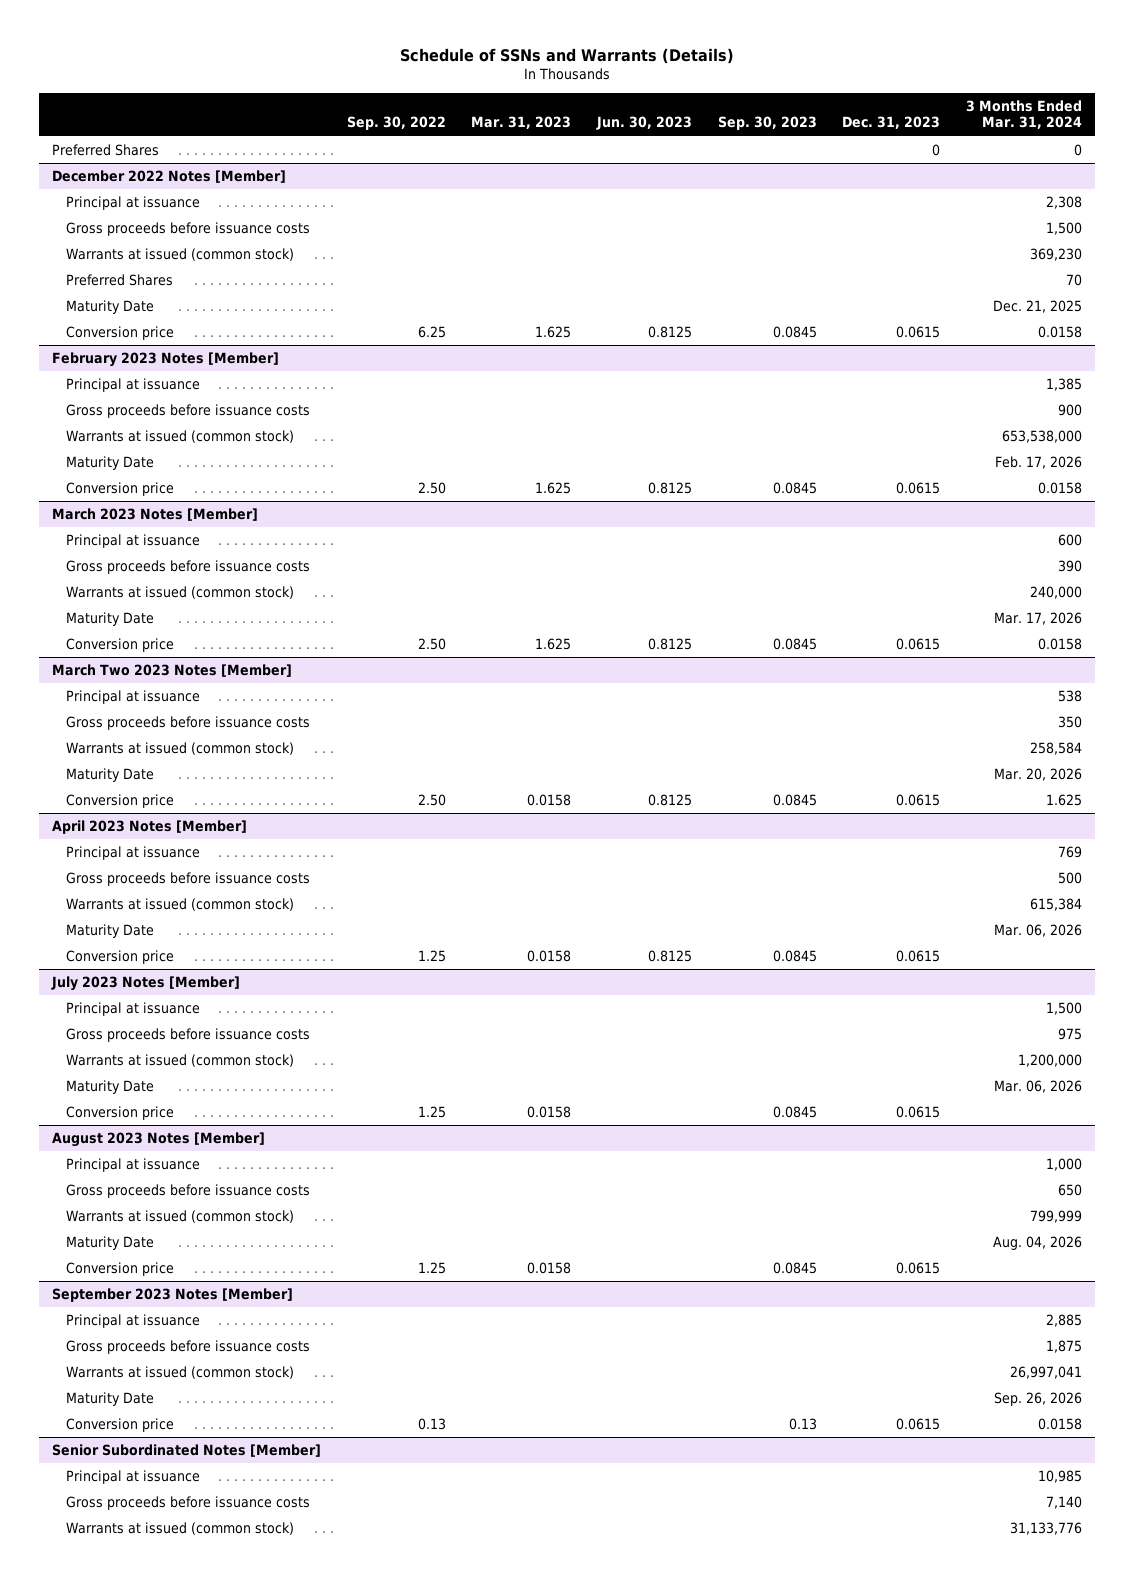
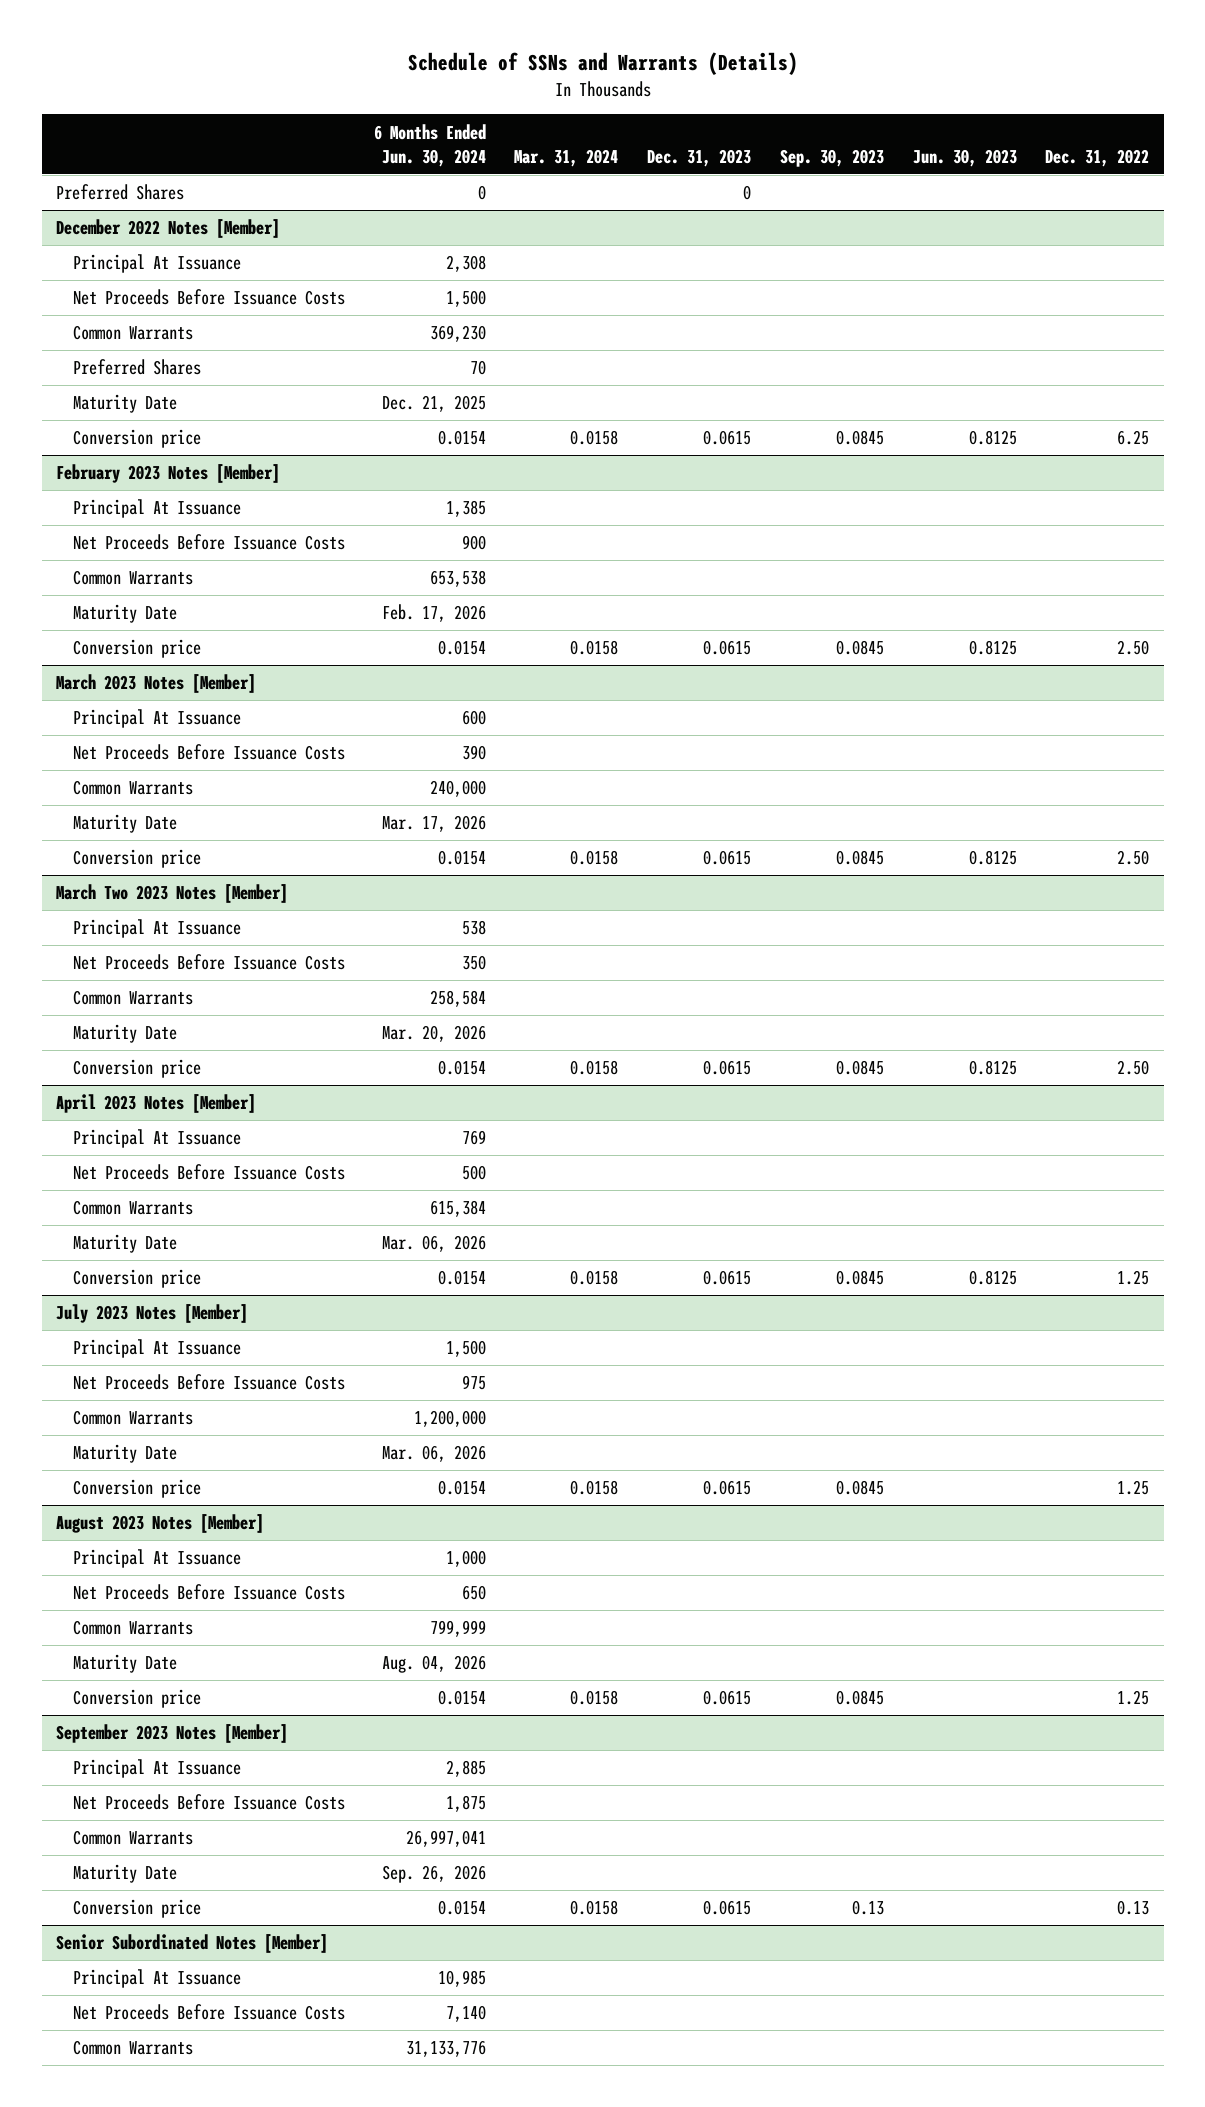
[346,116,446,131] Sep. 30, 2022 -> none
[471,116,572,130] Mar. 31, 2023 -> none
[965,100,1082,130] 3 Months Ended Mar. 31, 2024 -> none
none -> [373,123,486,167] 6 Months Ended Jun. 30, 2024
none -> [514,148,619,167] Mar. 31, 2024
none -> [1045,148,1150,167] Dec. 31, 2022
[65,196,200,211] Principal at issuance -> [73,254,242,274] Principal At Issuance
[65,222,310,237] Gross proceeds before issuance costs -> [73,289,346,306] Net Proceeds Before Issuance Costs
[65,248,294,262] Warrants at issued (common stock) -> [73,325,194,341] Common Warrants
[65,378,200,393] Principal at issuance -> [73,499,242,519] Principal At Issuance
[65,404,310,419] Gross proceeds before issuance costs -> [73,534,346,551] Net Proceeds Before Issuance Costs
[65,430,294,444] Warrants at issued (common stock) -> [73,570,194,586] Common Warrants
[65,534,200,549] Principal at issuance -> [73,709,242,729] Principal At Issuance
[65,560,310,575] Gross proceeds before issuance costs -> [73,744,346,761] Net Proceeds Before Issuance Costs
[65,586,294,600] Warrants at issued (common stock) -> [73,780,194,796] Common Warrants
[65,690,200,705] Principal at issuance -> [73,919,242,939] Principal At Issuance
[65,716,310,731] Gross proceeds before issuance costs -> [73,954,346,971] Net Proceeds Before Issuance Costs
[65,742,294,756] Warrants at issued (common stock) -> [73,990,194,1006] Common Warrants
[65,846,200,861] Principal at issuance -> [73,1129,242,1149] Principal At Issuance
[65,872,310,887] Gross proceeds before issuance costs -> [73,1164,346,1181] Net Proceeds Before Issuance Costs
[65,898,294,912] Warrants at issued (common stock) -> [73,1200,194,1216] Common Warrants
[65,1002,200,1017] Principal at issuance -> [73,1339,242,1359] Principal At Issuance
[65,1028,310,1043] Gross proceeds before issuance costs -> [73,1374,346,1391] Net Proceeds Before Issuance Costs
[65,1054,294,1068] Warrants at issued (common stock) -> [73,1410,194,1426] Common Warrants
[65,1158,200,1173] Principal at issuance -> [73,1549,242,1569] Principal At Issuance
[65,1184,310,1199] Gross proceeds before issuance costs -> [73,1584,346,1601] Net Proceeds Before Issuance Costs
[65,1210,294,1224] Warrants at issued (common stock) -> [73,1620,194,1636] Common Warrants
[65,1314,200,1329] Principal at issuance -> [73,1759,242,1779] Principal At Issuance
[65,1340,310,1355] Gross proceeds before issuance costs -> [73,1794,346,1811] Net Proceeds Before Issuance Costs
[65,1366,294,1380] Warrants at issued (common stock) -> [73,1830,194,1846] Common Warrants
[65,1470,200,1485] Principal at issuance -> [73,1969,242,1989] Principal At Issuance
[65,1496,310,1511] Gross proceeds before issuance costs -> [73,2004,346,2021] Net Proceeds Before Issuance Costs
[65,1522,294,1536] Warrants at issued (common stock) -> [73,2040,194,2056] Common Warrants

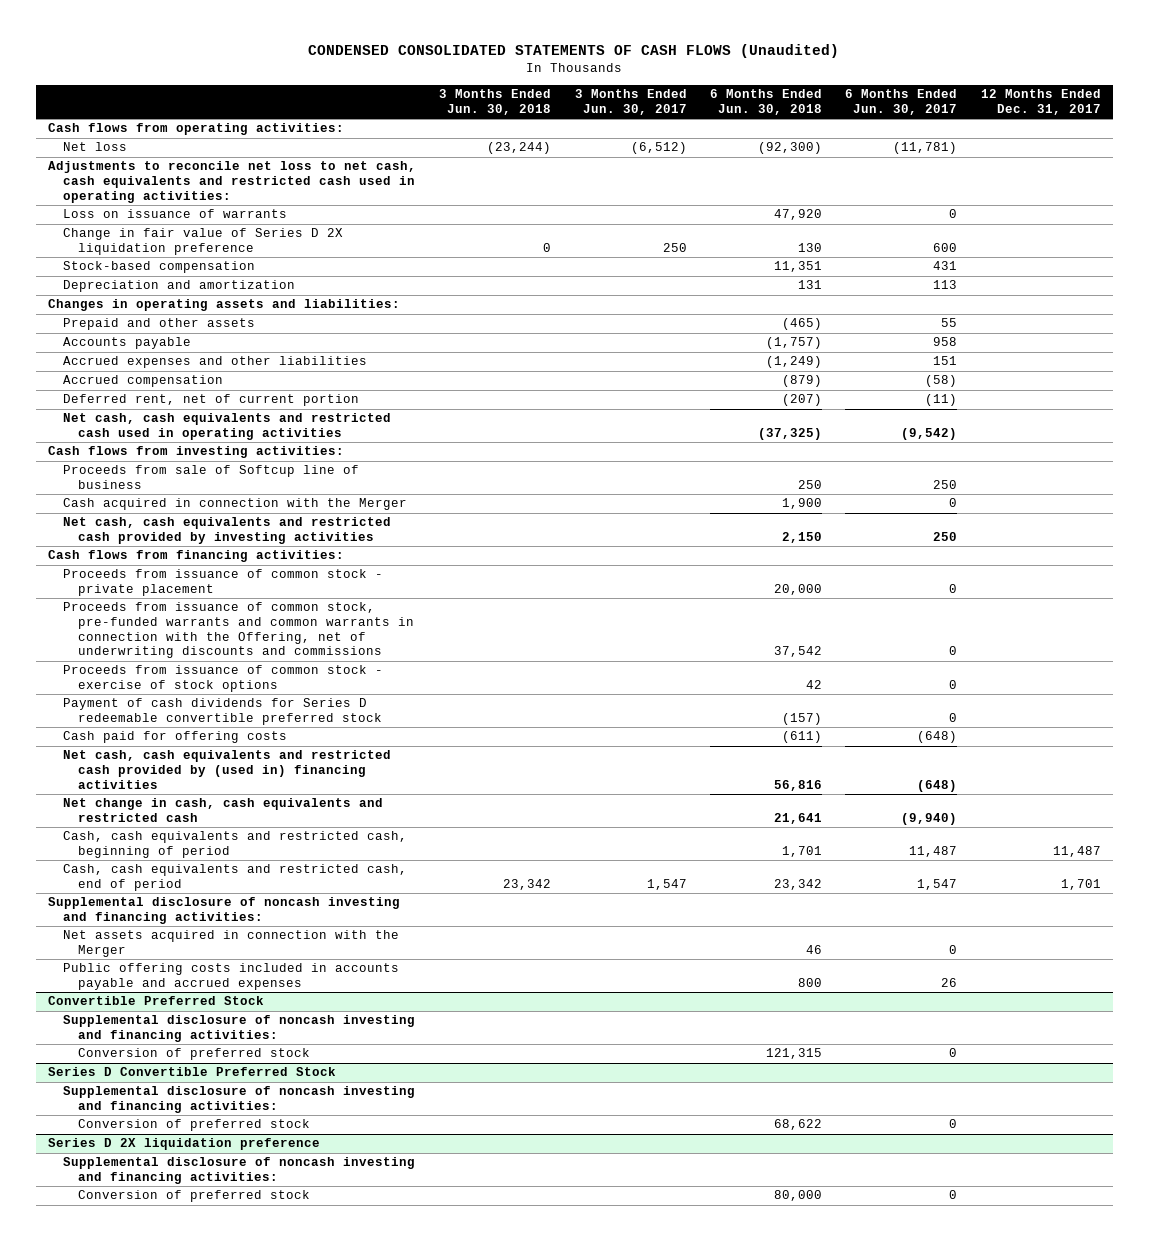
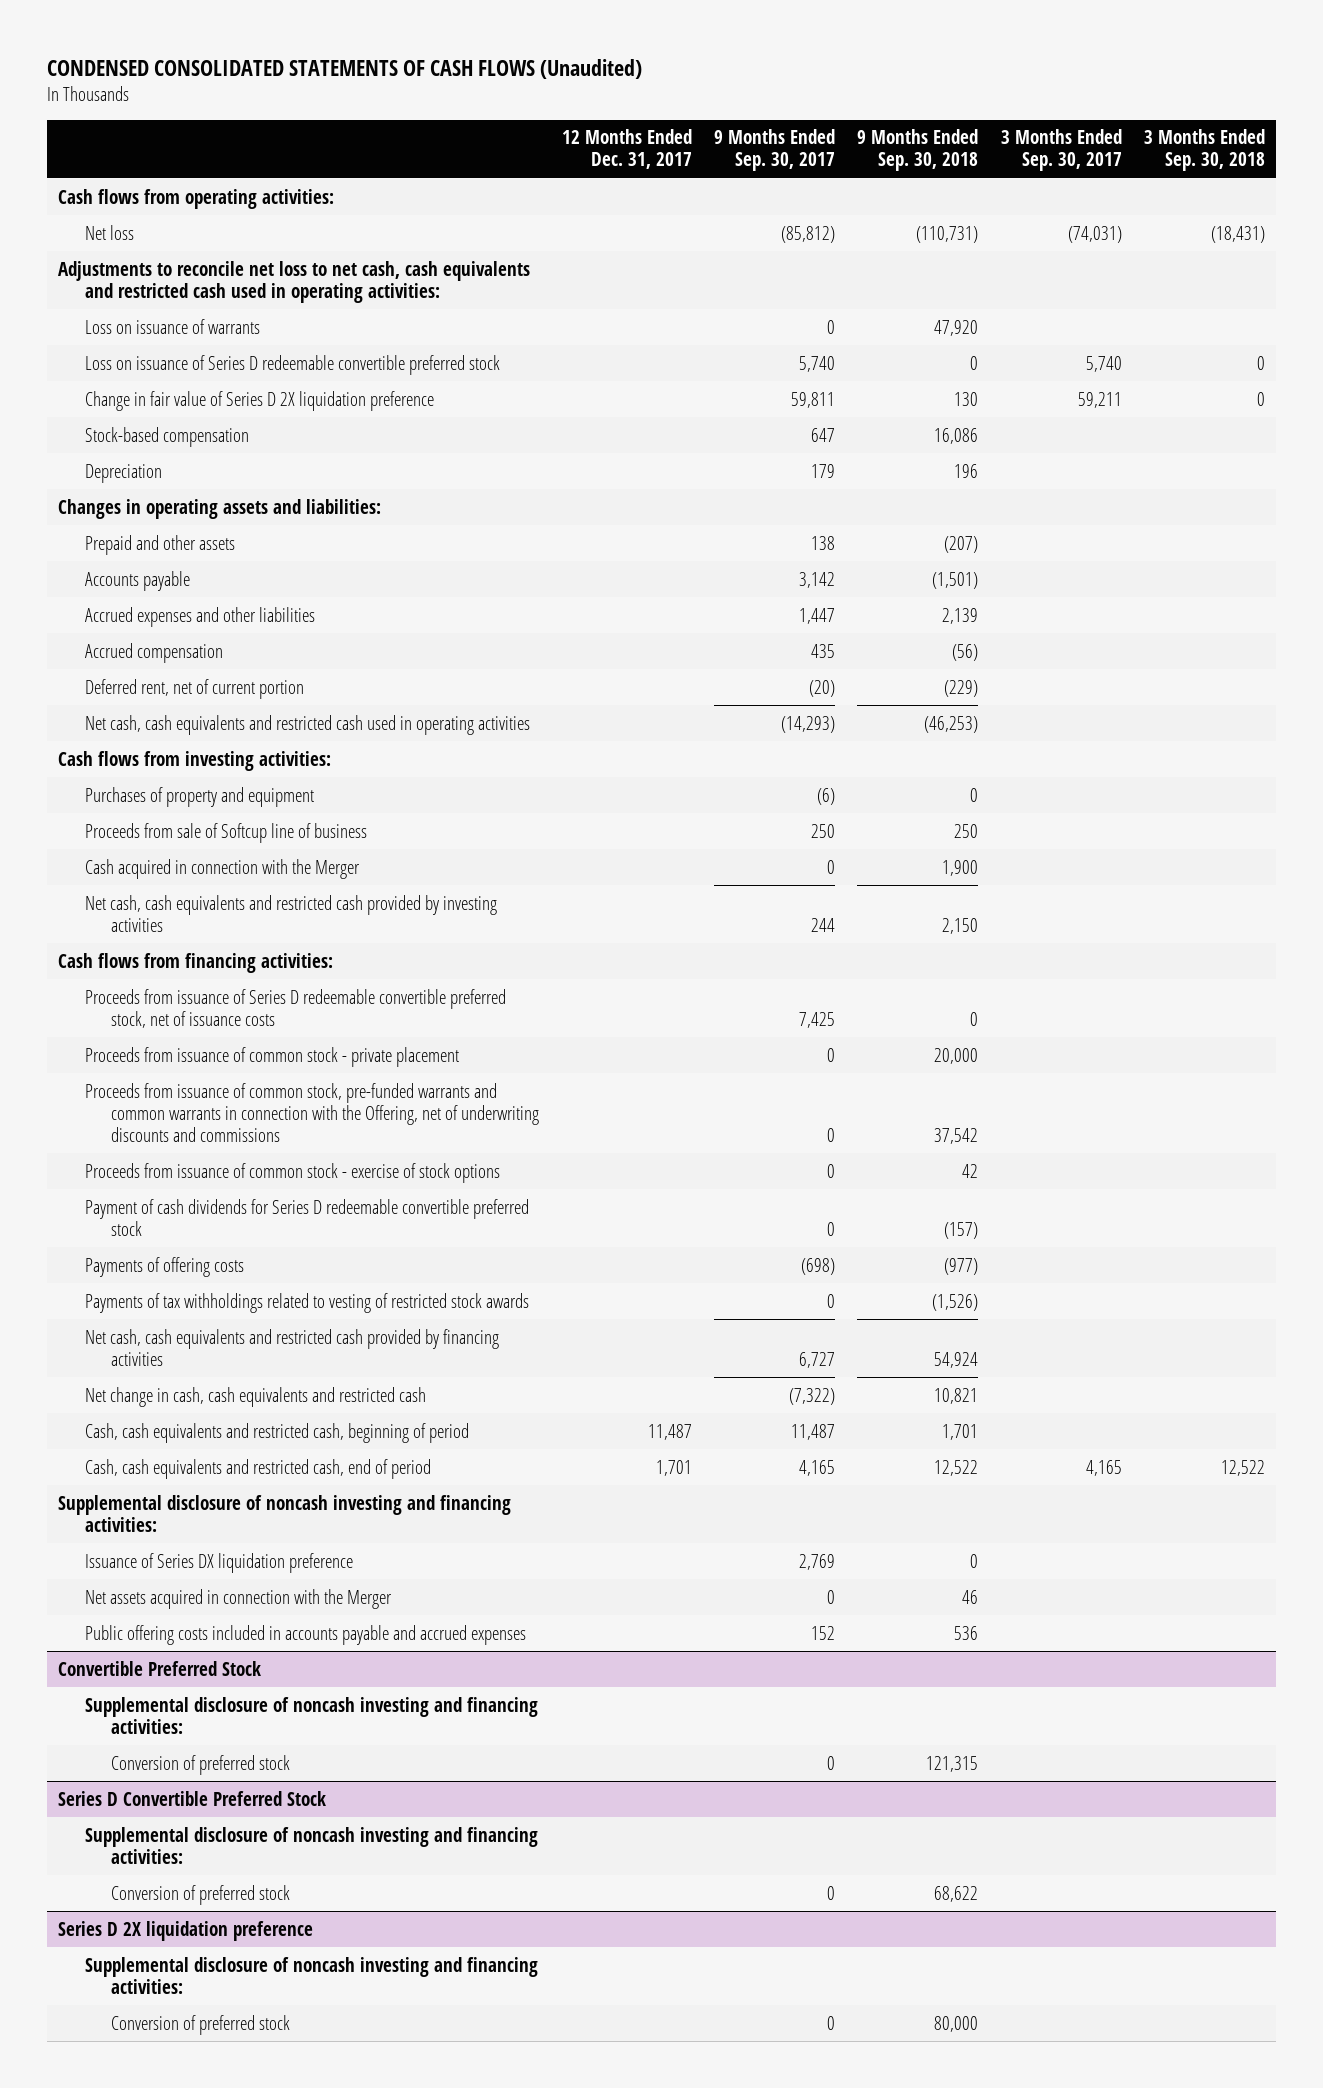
[439,89,552,115] 3 Months Ended Jun. 30, 2018 -> none
[574,89,687,115] 3 Months Ended Jun. 30, 2017 -> none
[710,89,823,115] 6 Months Ended Jun. 30, 2018 -> none
[845,89,958,115] 6 Months Ended Jun. 30, 2017 -> none
none -> [713,129,835,172] 9 Months Ended Sep. 30, 2017
none -> [857,129,979,172] 9 Months Ended Sep. 30, 2018
none -> [1000,129,1122,172] 3 Months Ended Sep. 30, 2017
none -> [1144,129,1266,172] 3 Months Ended Sep. 30, 2018
none -> [84,354,500,375] Loss on issuance of Series D redeemable convertible preferred stock
[62,280,295,293] Depreciation and amortization -> [84,463,162,483] Depreciation
none -> [84,786,314,807] Purchases of property and equipment
none -> [84,988,506,1028] Proceeds from issuance of Series D redeemable convertible preferred stock, net of issuance costs
[62,731,287,744] Cash paid for offering costs -> [84,1256,244,1277] Payments of offering costs
none -> [84,1292,529,1313] Payments of tax withholdings related to vesting of restricted stock awards
[62,750,391,789] Net cash, cash equivalents and restricted cash provided by (used in) financing activities -> [84,1328,499,1366] Net cash, cash equivalents and restricted cash provided by financing activities
none -> [84,1552,353,1573] Issuance of Series DX liquidation preference

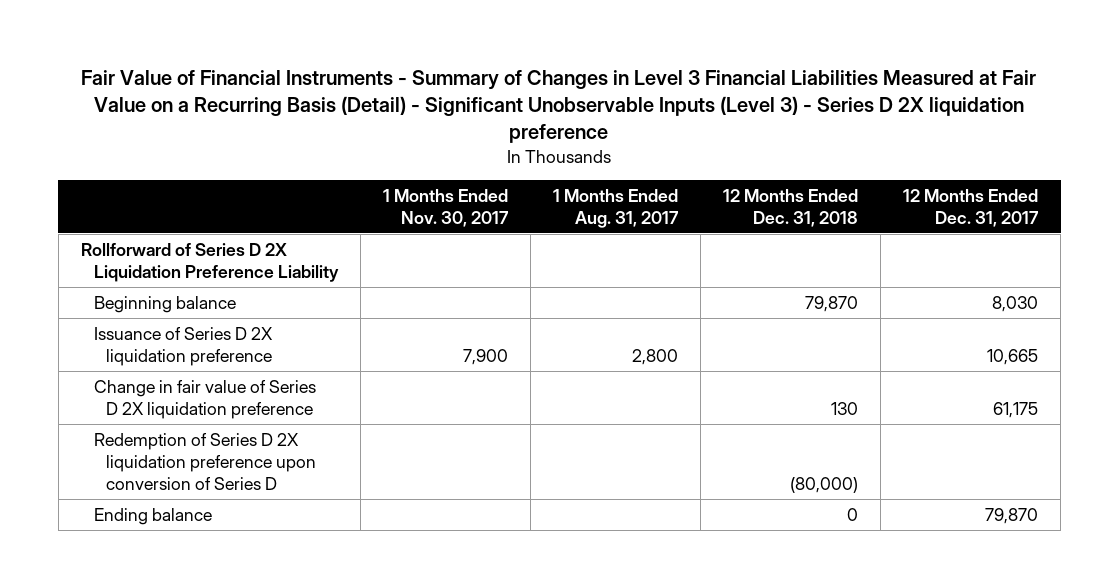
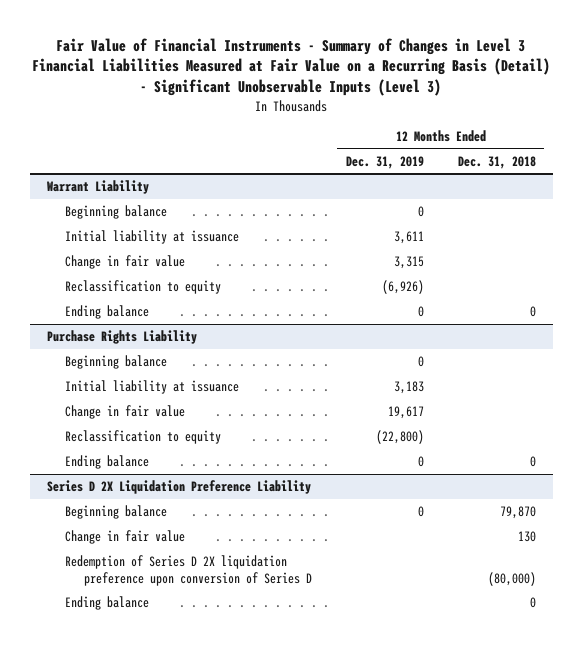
[81,70,1037,144] Fair Value of Financial Instruments - Summary of Changes in Level 3 Financial Liabilities Measured at Fair Value on a Recurring Basis (Detail) - Significant Unobservable Inputs (Level 3) - Series D 2X liquidation preference -> [32,37,551,97] Fair Value of Financial Instruments - Summary of Changes in Level 3 Financial Liabilities Measured at Fair Value on a Recurring Basis (Detail) - Significant Unobservable Inputs (Level 3)
[382,188,509,227] 1 Months Ended Nov. 30, 2017 -> none
[552,188,679,228] 1 Months Ended Aug. 31, 2017 -> none
[903,188,1040,227] 12 Months Ended Dec. 31, 2017 -> none
none -> [345,155,424,169] Dec. 31, 2019
[80,242,339,282] Rollforward of Series D 2X Liquidation Preference Liability -> none
none -> [46,179,149,194] Warrant Liability
none -> [65,204,168,219] Beginning balance
none -> [65,229,240,244] Initial liability at issuance
none -> [65,254,186,269] Change in fair value
none -> [65,279,222,294] Reclassification to equity
none -> [65,304,150,319] Ending balance
none -> [46,329,197,344] Purchase Rights Liability
none -> [65,354,168,369] Beginning balance
none -> [65,379,240,394] Initial liability at issuance
none -> [65,404,186,419] Change in fair value
none -> [65,429,222,444] Reclassification to equity
none -> [65,454,150,469] Ending balance
none -> [46,479,311,494] Series D 2X Liquidation Preference Liability
[93,326,273,366] Issuance of Series D 2X liquidation preference -> none
[93,379,316,419] Change in fair value of Series D 2X liquidation preference -> [65,529,186,544] Change in fair value

